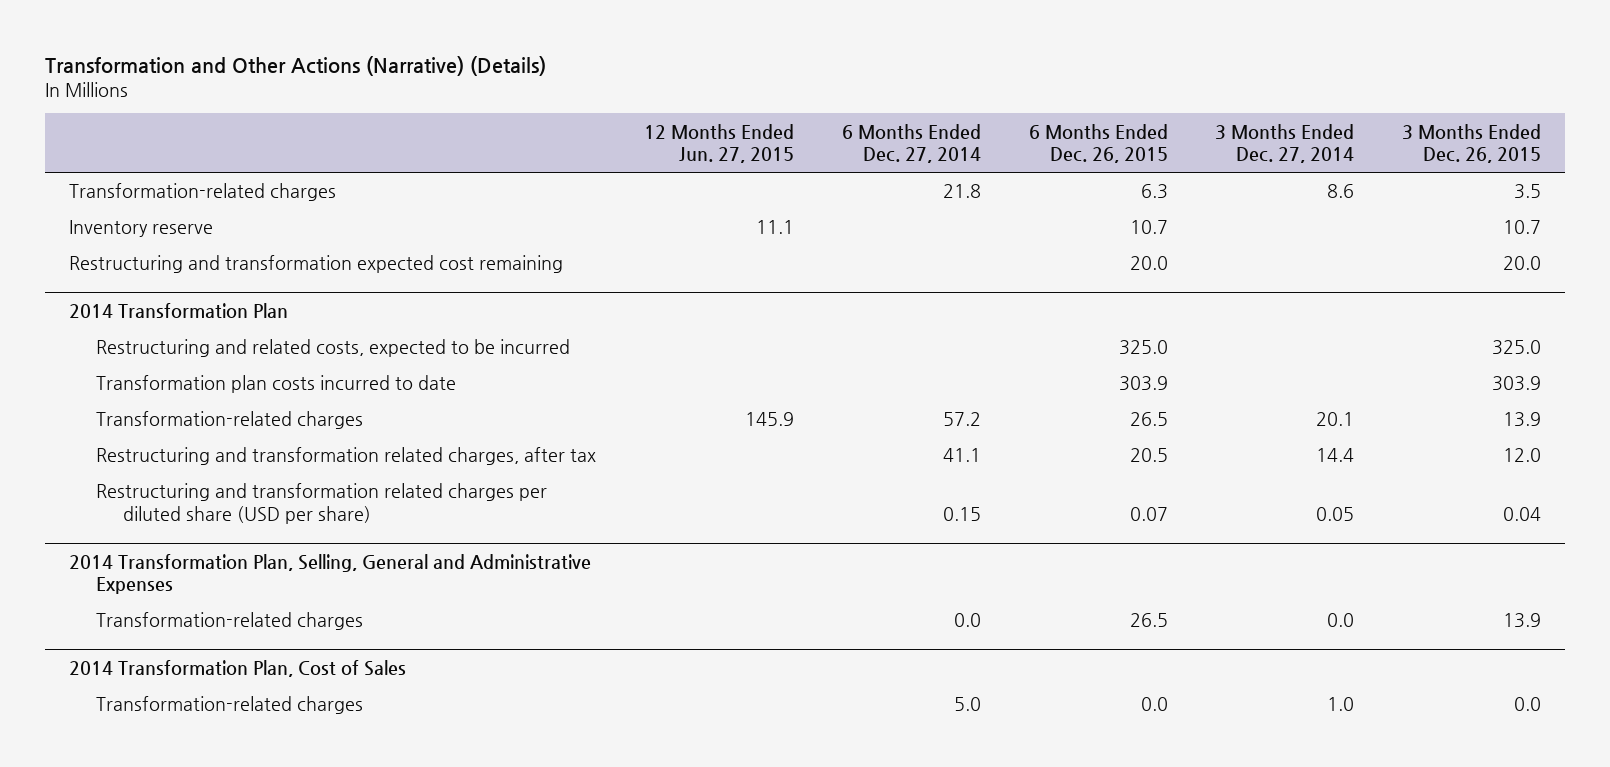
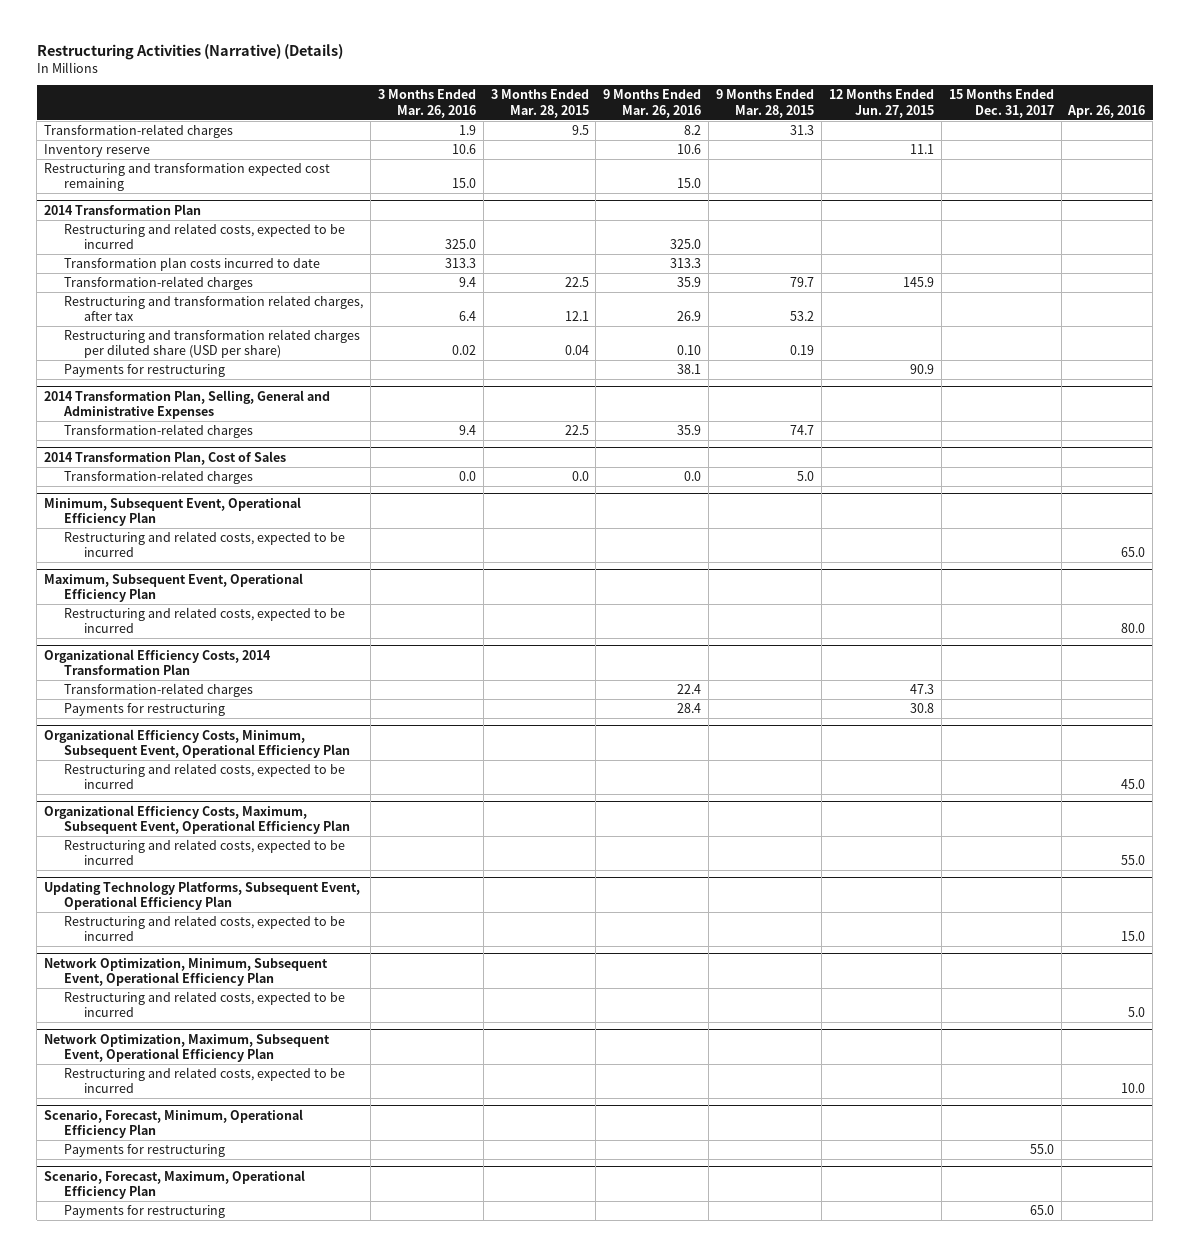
[44,56,546,77] Transformation and Other Actions (Narrative) (Details) -> [36,44,343,61] Restructuring Activities (Narrative) (Details)
[841,123,981,164] 6 Months Ended Dec. 27, 2014 -> none
[1028,123,1168,164] 6 Months Ended Dec. 26, 2015 -> none
[1215,123,1355,164] 3 Months Ended Dec. 27, 2014 -> none
[1402,123,1542,164] 3 Months Ended Dec. 26, 2015 -> none
none -> [377,89,476,118] 3 Months Ended Mar. 26, 2016
none -> [490,89,589,118] 3 Months Ended Mar. 28, 2015
none -> [603,89,702,118] 9 Months Ended Mar. 26, 2016
none -> [716,89,815,118] 9 Months Ended Mar. 28, 2015
none -> [948,89,1054,118] 15 Months Ended Dec. 31, 2017
none -> [1067,104,1146,118] Apr. 26, 2016
none -> [63,363,225,377] Payments for restructuring
none -> [44,496,302,527] Minimum, Subsequent Event, Operational Efficiency Plan
none -> [63,530,345,558] Restructuring and related costs, expected to be incurred
none -> [44,572,304,603] Maximum, Subsequent Event, Operational Efficiency Plan
none -> [63,606,345,634] Restructuring and related costs, expected to be incurred
none -> [44,648,272,676] Organizational Efficiency Costs, 2014 Transformation Plan
none -> [63,682,253,697] Transformation-related charges
none -> [63,702,225,716] Payments for restructuring
none -> [44,728,350,759] Organizational Efficiency Costs, Minimum, Subsequent Event, Operational Efficiency Plan
none -> [63,762,345,790] Restructuring and related costs, expected to be incurred
none -> [44,804,350,835] Organizational Efficiency Costs, Maximum, Subsequent Event, Operational Efficiency Plan
none -> [63,838,345,866] Restructuring and related costs, expected to be incurred
none -> [44,880,361,911] Updating Technology Platforms, Subsequent Event, Operational Efficiency Plan
none -> [63,914,345,942] Restructuring and related costs, expected to be incurred
none -> [44,957,329,987] Network Optimization, Minimum, Subsequent Event, Operational Efficiency Plan
none -> [63,990,345,1018] Restructuring and related costs, expected to be incurred
none -> [44,1033,331,1063] Network Optimization, Maximum, Subsequent Event, Operational Efficiency Plan
none -> [63,1066,345,1094] Restructuring and related costs, expected to be incurred
none -> [44,1108,304,1139] Scenario, Forecast, Minimum, Operational Efficiency Plan
none -> [63,1143,225,1157] Payments for restructuring
none -> [44,1169,306,1200] Scenario, Forecast, Maximum, Operational Efficiency Plan
none -> [63,1204,225,1218] Payments for restructuring

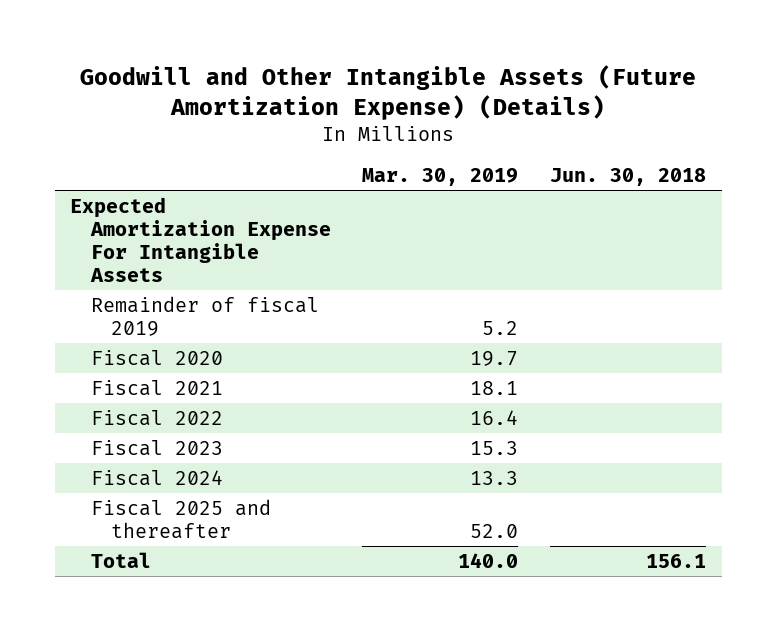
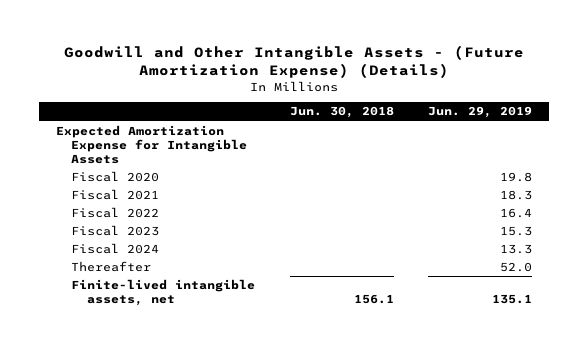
[80,64,697,120] Goodwill and Other Intangible Assets (Future Amortization Expense) (Details) -> [63,45,524,79] Goodwill and Other Intangible Assets - (Future Amortization Expense) (Details)
[362,167,519,186] Mar. 30, 2019 -> none
none -> [427,106,532,119] Jun. 29, 2019
[90,295,319,336] Remainder of fiscal 2019 -> none
[70,196,331,283] Expected Amortization Expense For Intangible Assets -> [56,125,248,164] Expected Amortization Expense for Intangible Assets
[90,498,271,539] Fiscal 2025 and thereafter -> none
none -> [71,261,152,273] Thereafter
[90,551,151,568] Total -> [71,279,256,306] Finite-lived intangible assets, net

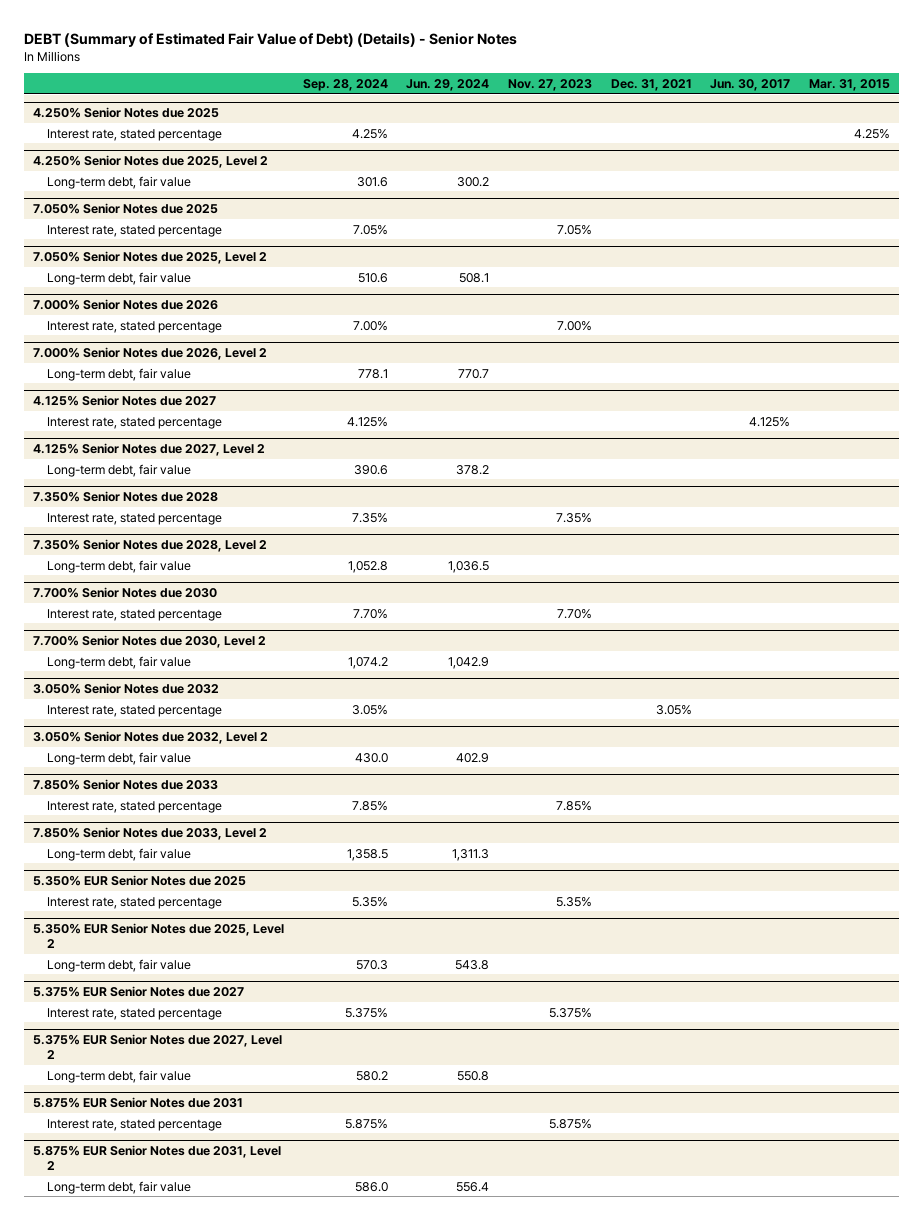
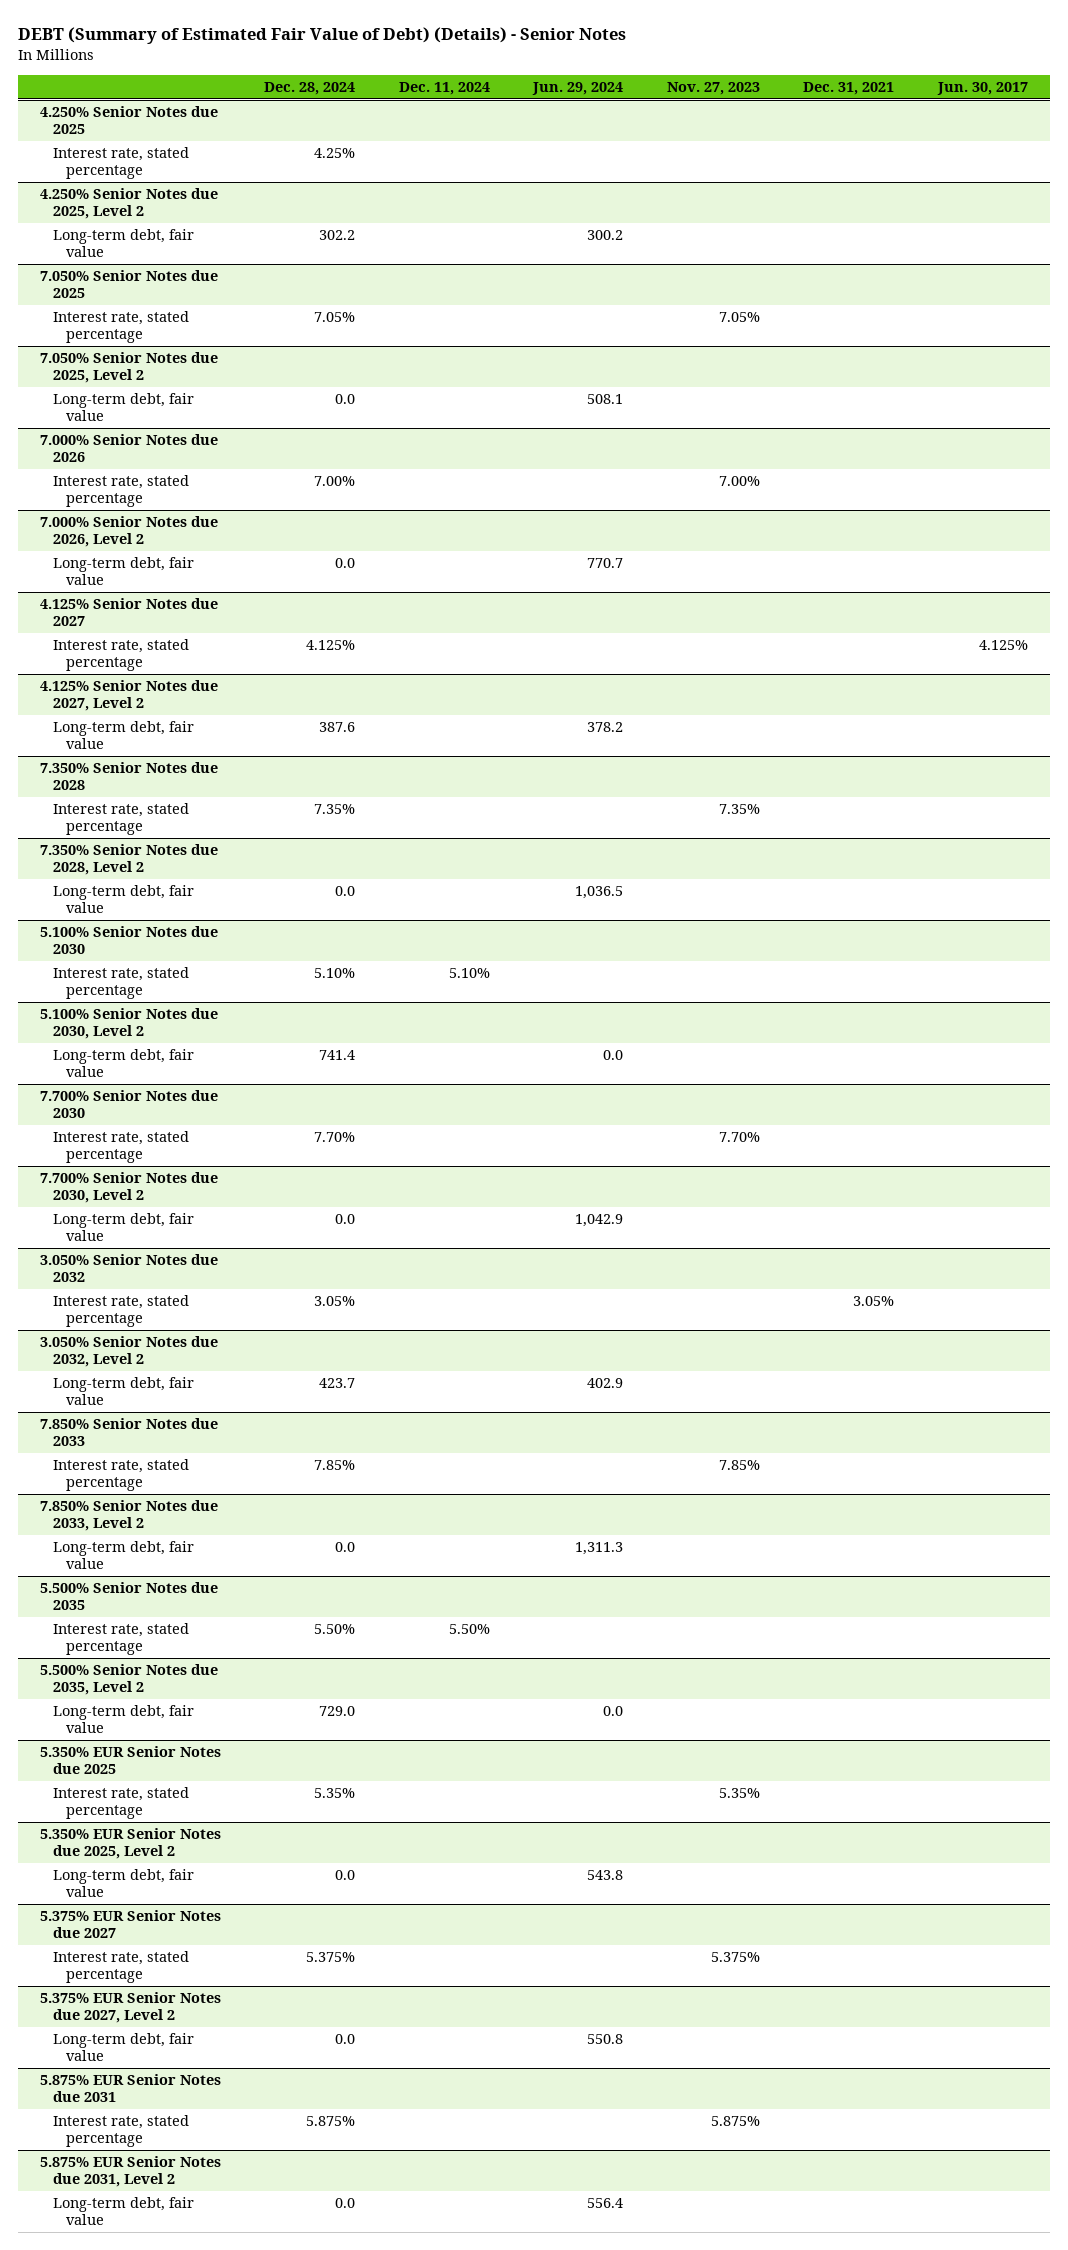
[302,78,388,91] Sep. 28, 2024 -> none
[809,78,891,91] Mar. 31, 2015 -> none
none -> [264,82,356,96] Dec. 28, 2024
none -> [398,82,490,96] Dec. 11, 2024
none -> [39,926,218,955] 5.100% Senior Notes due 2030
none -> [53,967,190,1000] Interest rate, stated percentage
none -> [39,1008,218,1040] 5.100% Senior Notes due 2030, Level 2
none -> [53,1049,195,1078] Long-term debt, fair value
none -> [39,1582,218,1611] 5.500% Senior Notes due 2035
none -> [53,1623,190,1656] Interest rate, stated percentage
none -> [39,1664,218,1696] 5.500% Senior Notes due 2035, Level 2
none -> [53,1705,195,1734] Long-term debt, fair value

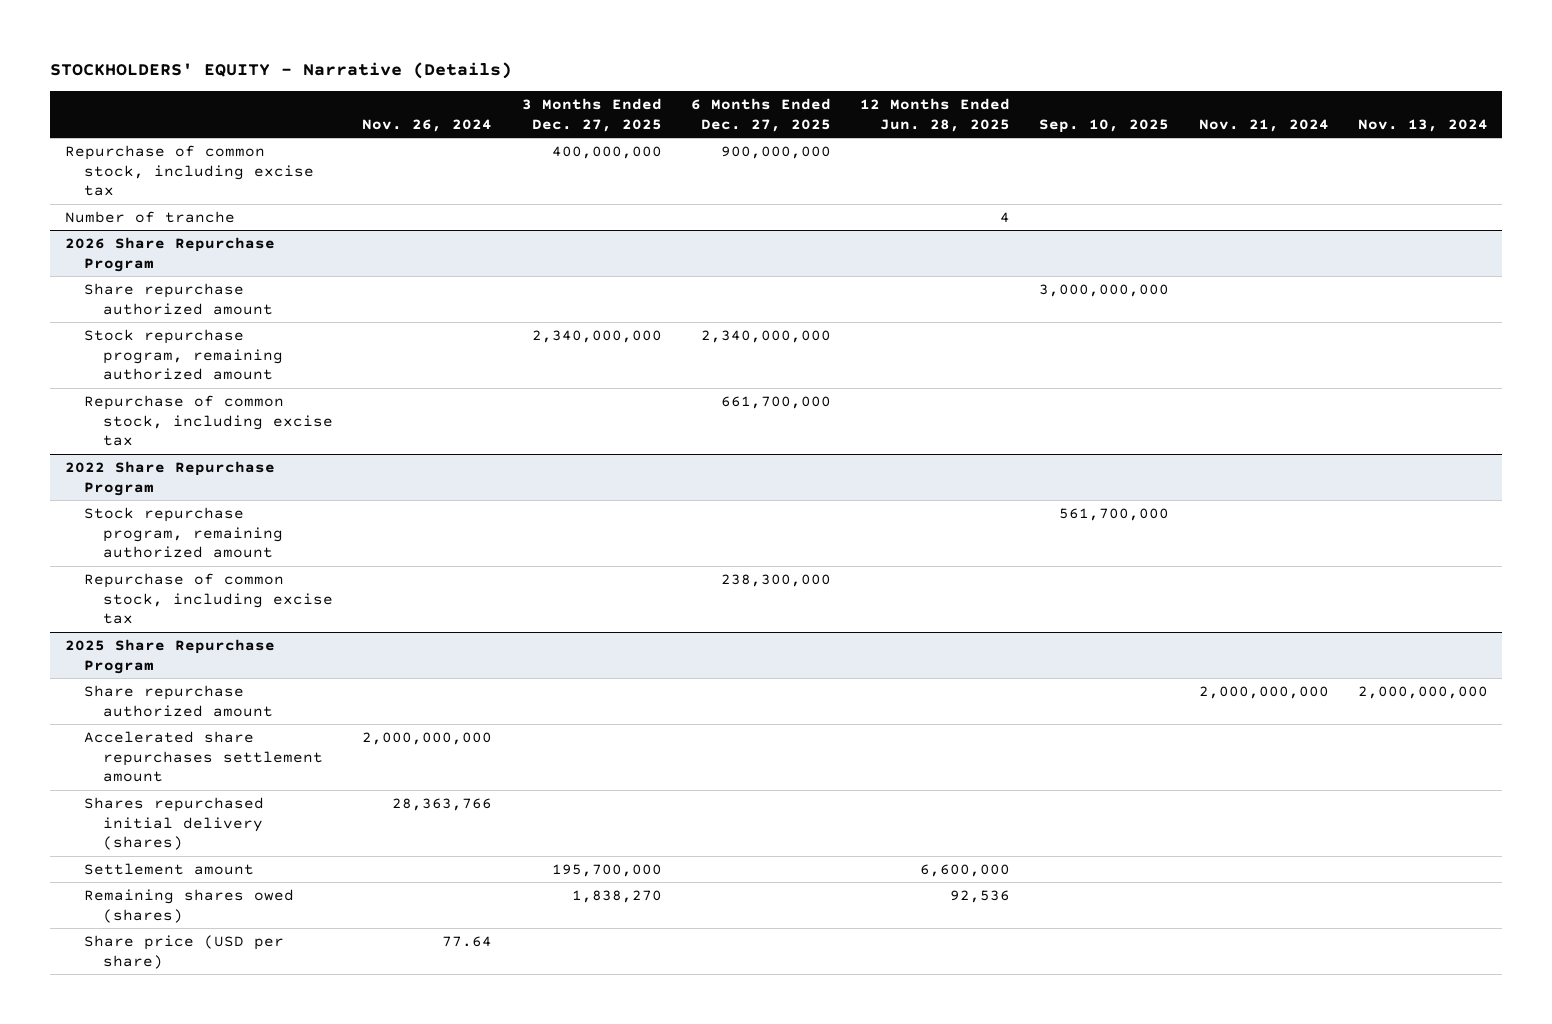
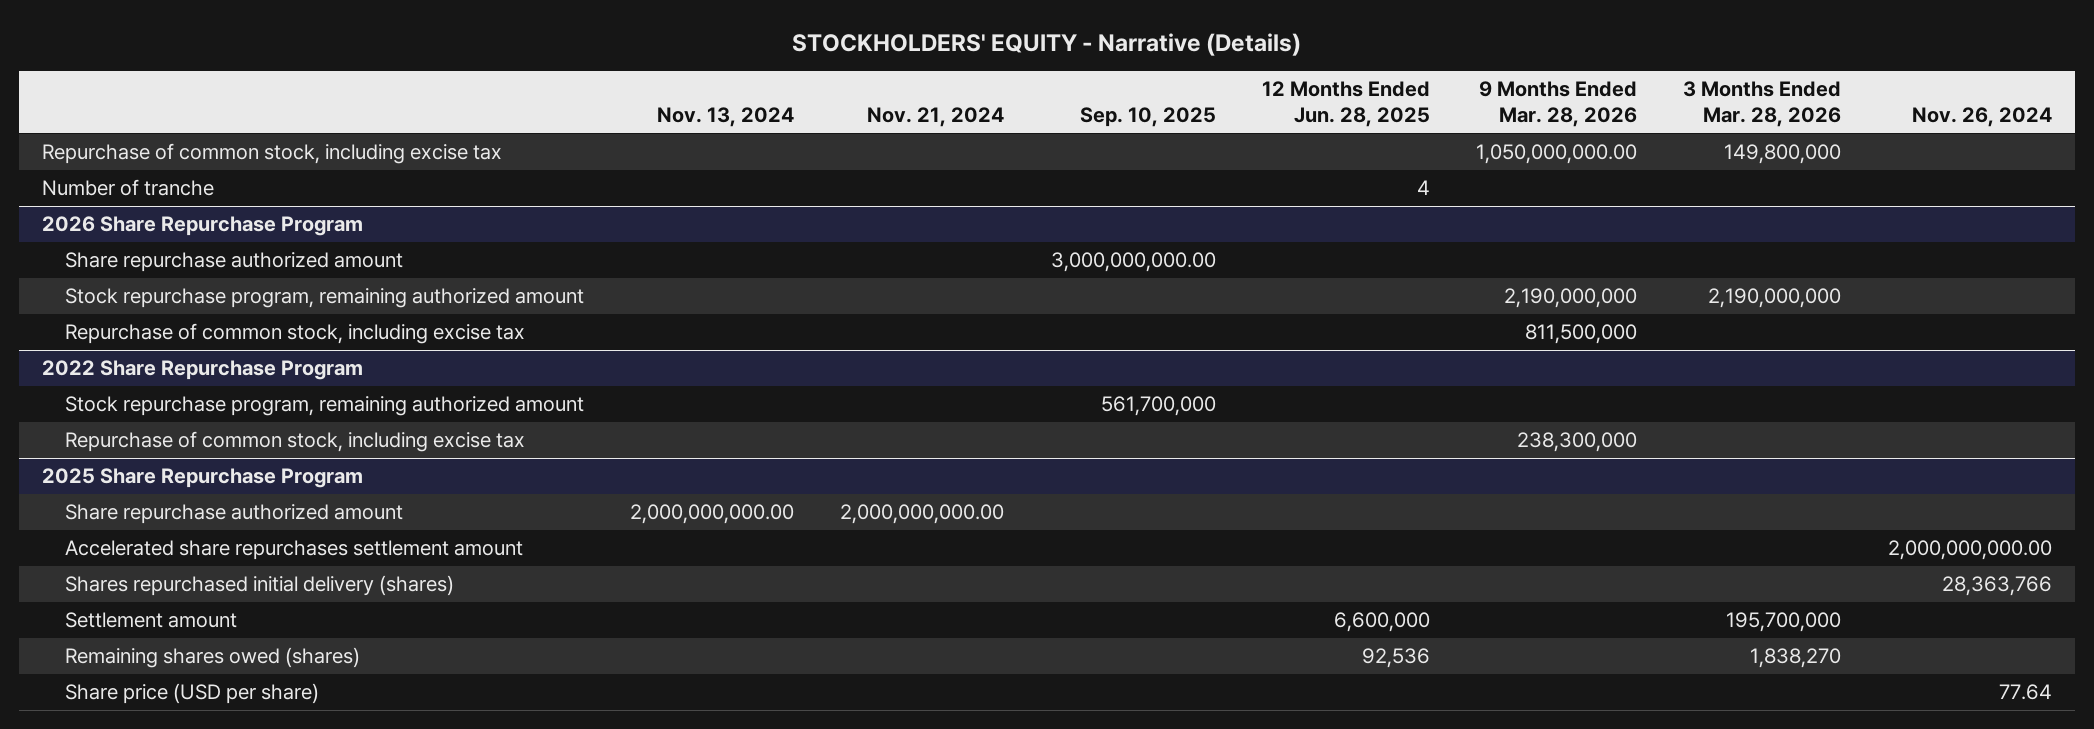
[521,98,662,133] 3 Months Ended Dec. 27, 2025 -> none
[690,98,831,133] 6 Months Ended Dec. 27, 2025 -> none
none -> [1479,80,1638,128] 9 Months Ended Mar. 28, 2026
none -> [1683,80,1842,128] 3 Months Ended Mar. 28, 2026
[1039,283,1170,297] 3,000,000,000 -> [1050,251,1216,272] 3,000,000,000.00
[1198,685,1329,699] 2,000,000,000 -> [840,503,1005,524] 2,000,000,000.00
[1357,685,1488,699] 2,000,000,000 -> [629,503,794,524] 2,000,000,000.00
[362,731,493,745] 2,000,000,000 -> [1887,539,2052,560] 2,000,000,000.00

